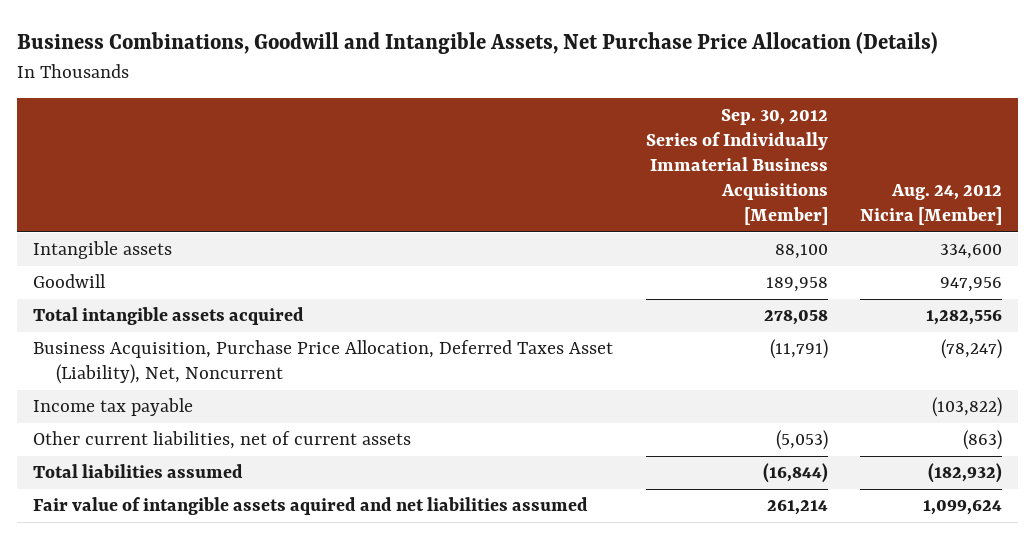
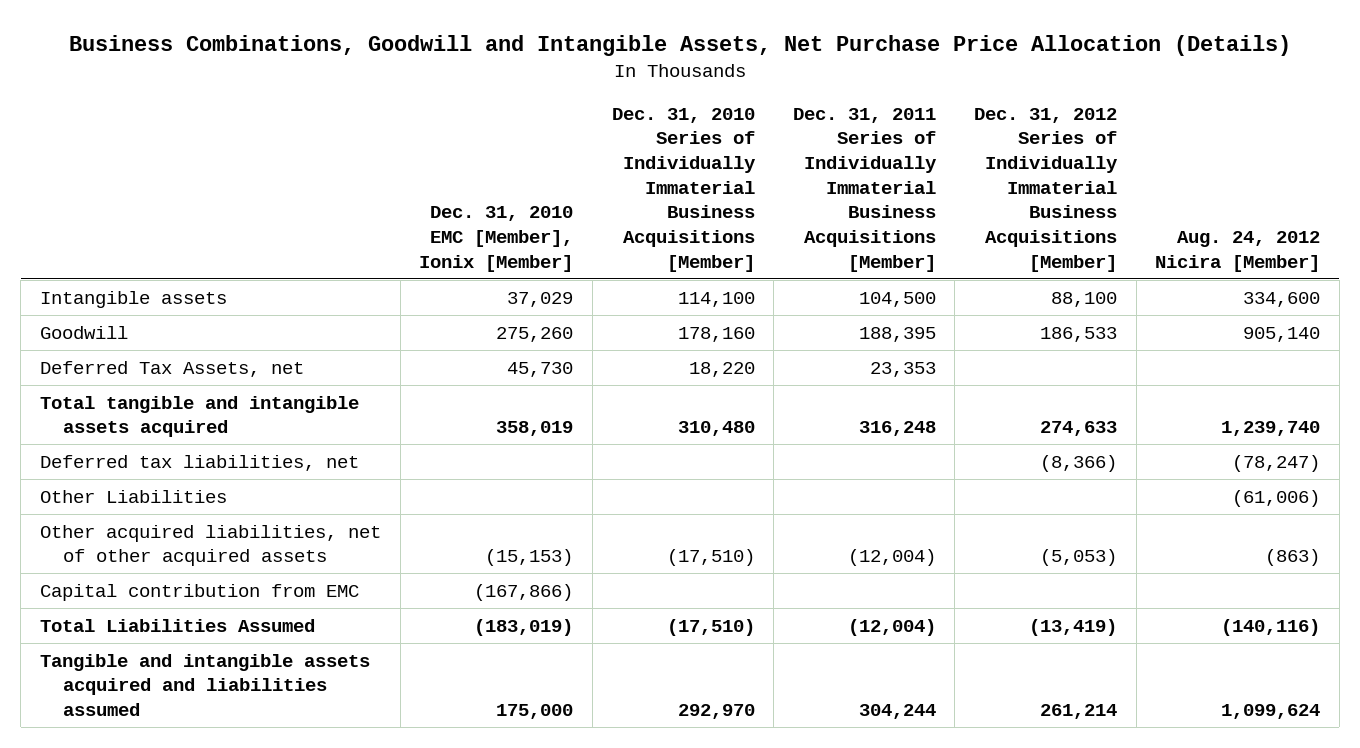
[645,108,828,226] Sep. 30, 2012 Series of Individually Immaterial Business Acquisitions [Member] -> none
none -> [419,206,574,272] Dec. 31, 2010 EMC [Member], Ionix [Member]
none -> [611,107,756,272] Dec. 31, 2010 Series of Individually Immaterial Business Acquisitions [Member]
none -> [792,107,937,272] Dec. 31, 2011 Series of Individually Immaterial Business Acquisitions [Member]
none -> [974,107,1119,272] Dec. 31, 2012 Series of Individually Immaterial Business Acquisitions [Member]
[33,398,194,417] Income tax payable -> none
[940,277,1003,293] 947,956 -> [1243,326,1321,342] 905,140
none -> [40,360,305,377] Deferred Tax Assets, net
[33,307,305,326] Total intangible assets acquired -> [40,395,360,438] Total tangible and intangible assets acquired
[926,310,1003,326] 1,282,556 -> [1221,421,1321,437] 1,239,740
[33,340,614,385] Business Acquisition, Purchase Price Allocation, Deferred Taxes Asset (Liability), Net, Noncurrent -> [40,454,360,471] Deferred tax liabilities, net
none -> [40,489,228,503] Other Liabilities
[33,431,412,450] Other current liabilities, net of current assets -> [40,524,382,567] Other acquired liabilities, net of other acquired assets
none -> [40,583,360,601] Capital contribution from EMC
[33,464,244,479] Total liabilities assumed -> [40,618,316,632] Total Liabilities Assumed
[928,463,1003,484] (182,932) -> [1221,618,1321,636] (140,116)
[33,497,589,516] Fair value of intangible assets aquired and net liabilities assumed -> [40,653,371,717] Tangible and intangible assets acquired and liabilities assumed

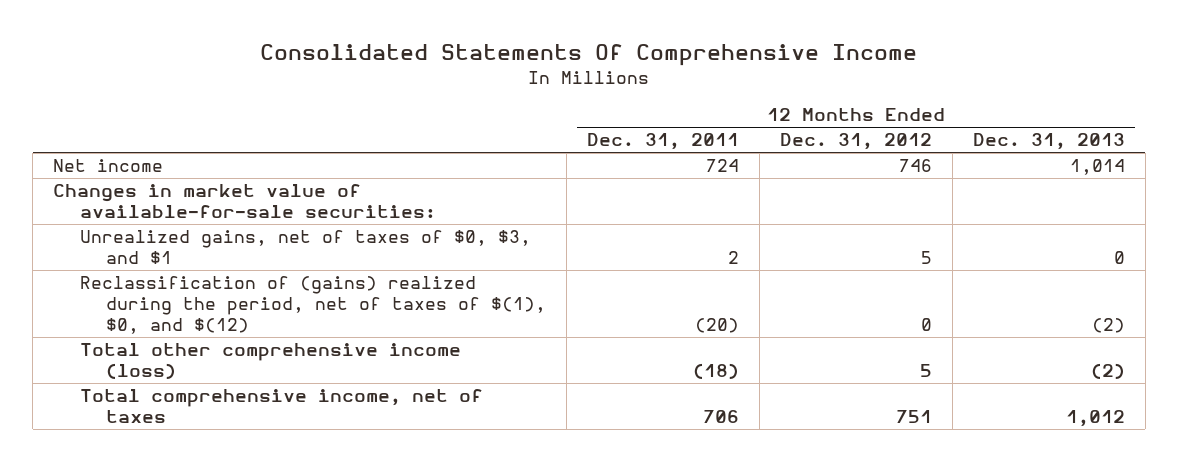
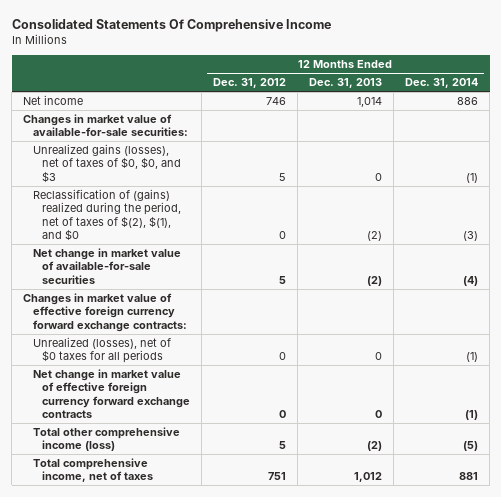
[586,133,739,151] Dec. 31, 2011 -> none
none -> [405,78,479,89] Dec. 31, 2014
[79,230,531,265] Unrealized gains, net of taxes of $0, $3, and $1 -> [32,144,181,183] Unrealized gains (losses), net of taxes of $0, $0, and $3
[79,276,546,335] Reclassification of (gains) realized during the period, net of taxes of $(1), $0, and $(12) -> [32,189,181,242] Reclassification of (gains) realized during the period, net of taxes of $(2), $(1), and $0
none -> [32,248,181,284] Net change in market value of available-for-sale securities
none -> [23,293,187,332] Changes in market value of effective foreign currency forward exchange contracts:
none -> [32,337,171,364] Unrealized (losses), net of $0 taxes for all periods
none -> [32,369,190,419] Net change in market value of effective foreign currency forward exchange contracts

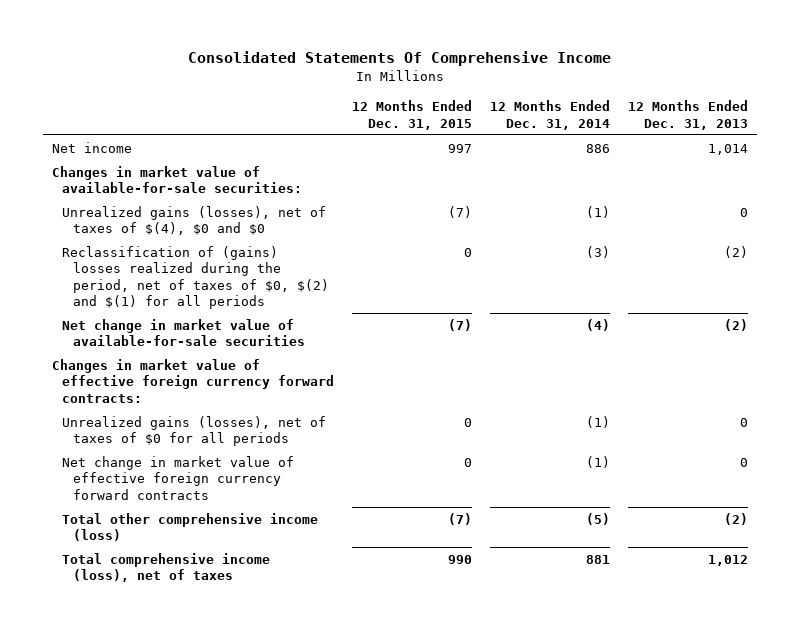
[212,78,286,89] Dec. 31, 2012 -> none
none -> [352,100,473,130] 12 Months Ended Dec. 31, 2015
[32,144,181,183] Unrealized gains (losses), net of taxes of $0, $0, and $3 -> [62,205,327,236] Unrealized gains (losses), net of taxes of $(4), $0 and $0
[32,189,181,242] Reclassification of (gains) realized during the period, net of taxes of $(2), $(1), and $0 -> [62,245,330,310] Reclassification of (gains) losses realized during the period, net of taxes of $0, $(2) and $(1) for all periods
[23,293,187,332] Changes in market value of effective foreign currency forward exchange contracts: -> [51,358,335,403] Changes in market value of effective foreign currency forward contracts:
[32,337,171,364] Unrealized (losses), net of $0 taxes for all periods -> [62,415,327,447] Unrealized gains (losses), net of taxes of $0 for all periods
[32,369,190,419] Net change in market value of effective foreign currency forward exchange contracts -> [62,455,295,500] Net change in market value of effective foreign currency forward contracts
[32,458,153,483] Total comprehensive income, net of taxes -> [62,552,271,583] Total comprehensive income (loss), net of taxes

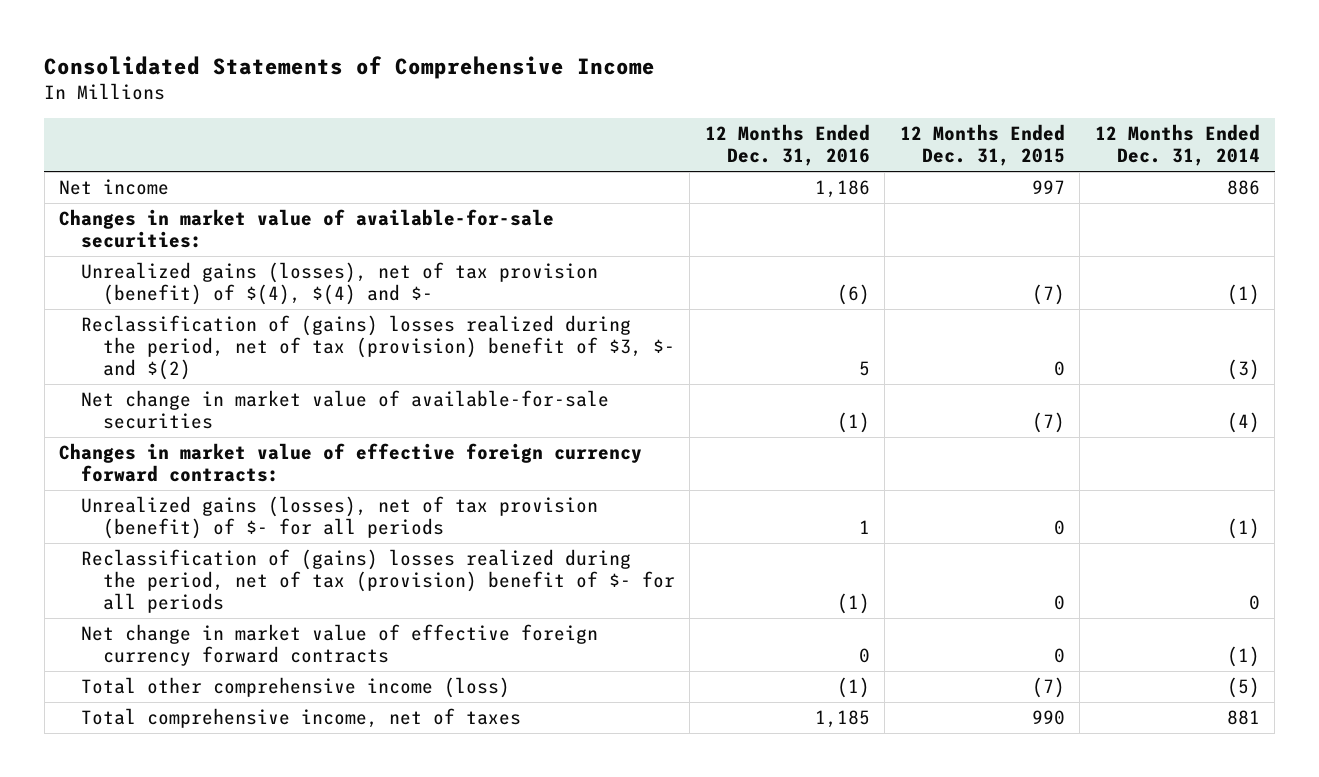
[188,51,612,67] Consolidated Statements Of Comprehensive Income -> [44,55,656,79] Consolidated Statements of Comprehensive Income
[628,100,749,130] 12 Months Ended Dec. 31, 2013 -> none
none -> [704,124,870,167] 12 Months Ended Dec. 31, 2016
[62,205,327,236] Unrealized gains (losses), net of taxes of $(4), $0 and $0 -> [80,261,598,306] Unrealized gains (losses), net of tax provision (benefit) of $(4), $(4) and $-
[62,245,330,310] Reclassification of (gains) losses realized during the period, net of taxes of $0, $(2) and $(1) for all periods -> [80,314,675,381] Reclassification of (gains) losses realized during the period, net of tax (provision) benefit of $3, $- and $(2)
[62,415,327,447] Unrealized gains (losses), net of taxes of $0 for all periods -> [80,495,598,540] Unrealized gains (losses), net of tax provision (benefit) of $- for all periods
none -> [80,548,675,614] Reclassification of (gains) losses realized during the period, net of tax (provision) benefit of $- for all periods
[62,552,271,583] Total comprehensive income (loss), net of taxes -> [80,707,521,728] Total comprehensive income, net of taxes

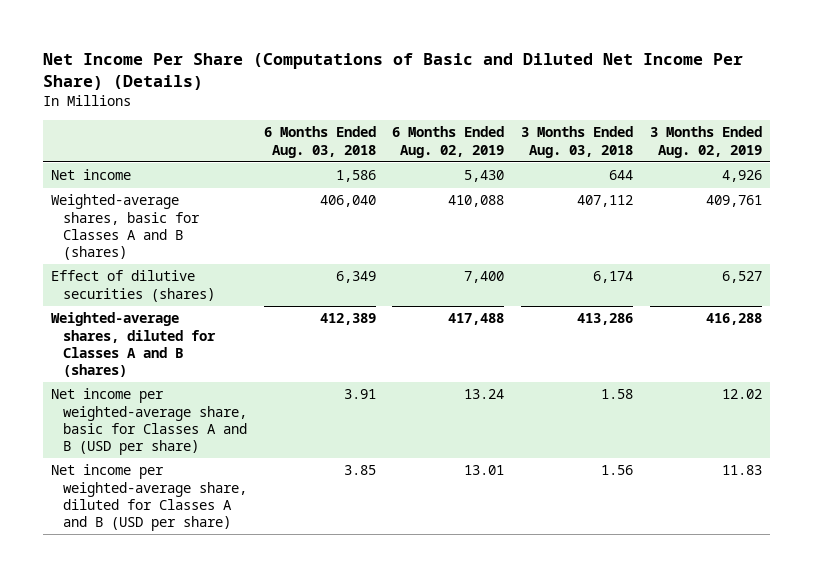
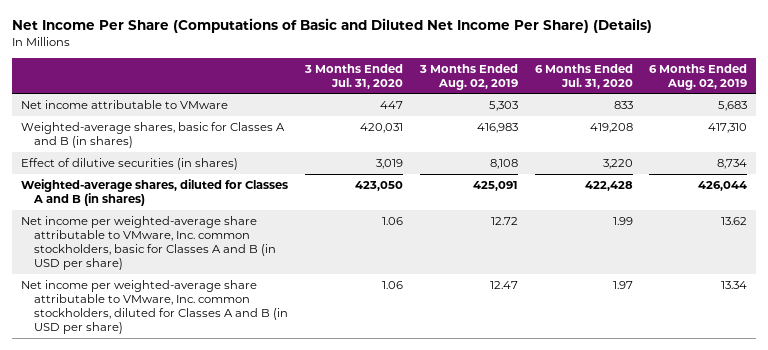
[263,126,376,158] 6 Months Ended Aug. 03, 2018 -> none
[521,126,634,158] 3 Months Ended Aug. 03, 2018 -> none
none -> [303,63,403,89] 3 Months Ended Jul. 31, 2020
none -> [534,63,633,89] 6 Months Ended Jul. 31, 2020
[51,169,132,181] Net income -> [20,99,228,109] Net income attributable to VMware
[464,170,505,183] 5,430 -> [718,100,748,111] 5,683
[721,170,762,183] 4,926 -> [488,100,518,111] 5,303
[51,194,201,260] Weighted-average shares, basic for Classes A and B (shares) -> [20,121,285,148] Weighted-average shares, basic for Classes A and B (in shares)
[448,195,505,208] 410,088 -> [708,122,748,133] 417,310
[705,195,762,208] 409,761 -> [476,122,518,133] 416,983
[51,270,216,302] Effect of dilutive securities (shares) -> [20,157,238,170] Effect of dilutive securities (in shares)
[464,271,505,284] 7,400 -> [717,158,748,169] 8,734
[721,271,762,284] 6,527 -> [489,158,518,169] 8,108
[51,312,217,377] Weighted-average shares, diluted for Classes A and B (shares) -> [20,178,288,206] Weighted-average shares, diluted for Classes A and B (in shares)
[448,313,505,326] 417,488 -> [698,180,748,191] 426,044
[705,313,762,326] 416,288 -> [472,180,518,191] 425,091
[51,388,248,455] Net income per weighted-average share, basic for Classes A and B (USD per share) -> [20,215,277,271] Net income per weighted-average share attributable to VMware, Inc. common stockholders, basic for Classes A and B (in USD per share)
[464,389,505,400] 13.24 -> [721,216,748,225] 13.62
[721,389,762,400] 12.02 -> [490,216,518,225] 12.72
[51,464,248,531] Net income per weighted-average share, diluted for Classes A and B (USD per share) -> [20,279,289,335] Net income per weighted-average share attributable to VMware, Inc. common stockholders, diluted for Classes A and B (in USD per share)
[464,465,505,476] 13.01 -> [721,280,748,289] 13.34
[721,465,762,476] 11.83 -> [489,280,518,289] 12.47

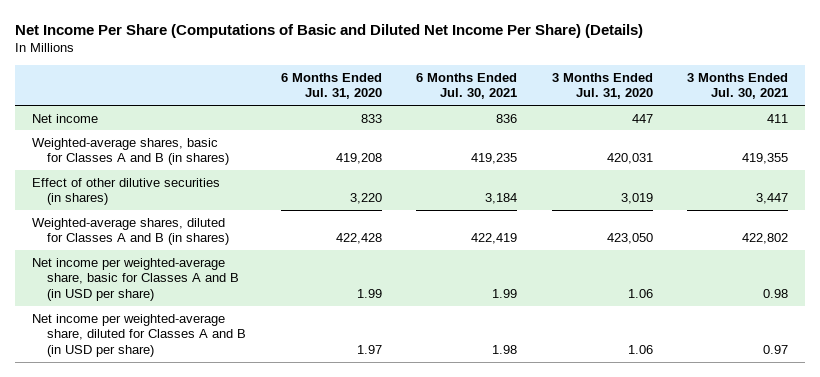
[418,63,518,90] 3 Months Ended Aug. 02, 2019 -> none
[649,63,748,90] 6 Months Ended Aug. 02, 2019 -> none
none -> [416,72,518,100] 6 Months Ended Jul. 30, 2021
none -> [686,72,788,100] 3 Months Ended Jul. 30, 2021
[20,99,228,109] Net income attributable to VMware -> [31,113,98,123] Net income
[20,157,238,170] Effect of dilutive securities (in shares) -> [31,177,220,206] Effect of other dilutive securities (in shares)
[20,215,277,271] Net income per weighted-average share attributable to VMware, Inc. common stockholders, basic for Classes A and B (in USD per share) -> [31,257,240,302] Net income per weighted-average share, basic for Classes A and B (in USD per share)
[20,279,289,335] Net income per weighted-average share attributable to VMware, Inc. common stockholders, diluted for Classes A and B (in USD per share) -> [31,313,247,358] Net income per weighted-average share, diluted for Classes A and B (in USD per share)

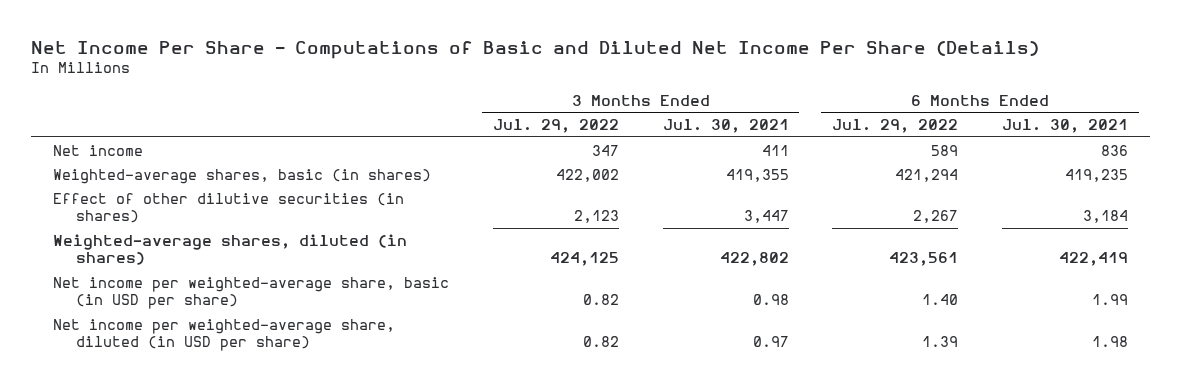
[14,23,643,38] Net Income Per Share (Computations of Basic and Diluted Net Income Per Share) (Details) -> [30,40,1039,59] Net Income Per Share - Computations of Basic and Diluted Net Income Per Share (Details)
[280,72,382,100] 6 Months Ended Jul. 31, 2020 -> none
[551,72,653,100] 3 Months Ended Jul. 31, 2020 -> none
none -> [492,119,619,134] Jul. 29, 2022
none -> [832,119,959,134] Jul. 29, 2022
[31,137,230,166] Weighted-average shares, basic for Classes A and B (in shares) -> [52,168,431,184] Weighted-average shares, basic (in shares)
[31,217,230,246] Weighted-average shares, diluted for Classes A and B (in shares) -> [52,233,407,266] Weighted-average shares, diluted (in shares)
[31,257,240,302] Net income per weighted-average share, basic for Classes A and B (in USD per share) -> [52,276,449,310] Net income per weighted-average share, basic (in USD per share)
[31,313,247,358] Net income per weighted-average share, diluted for Classes A and B (in USD per share) -> [52,318,395,352] Net income per weighted-average share, diluted (in USD per share)

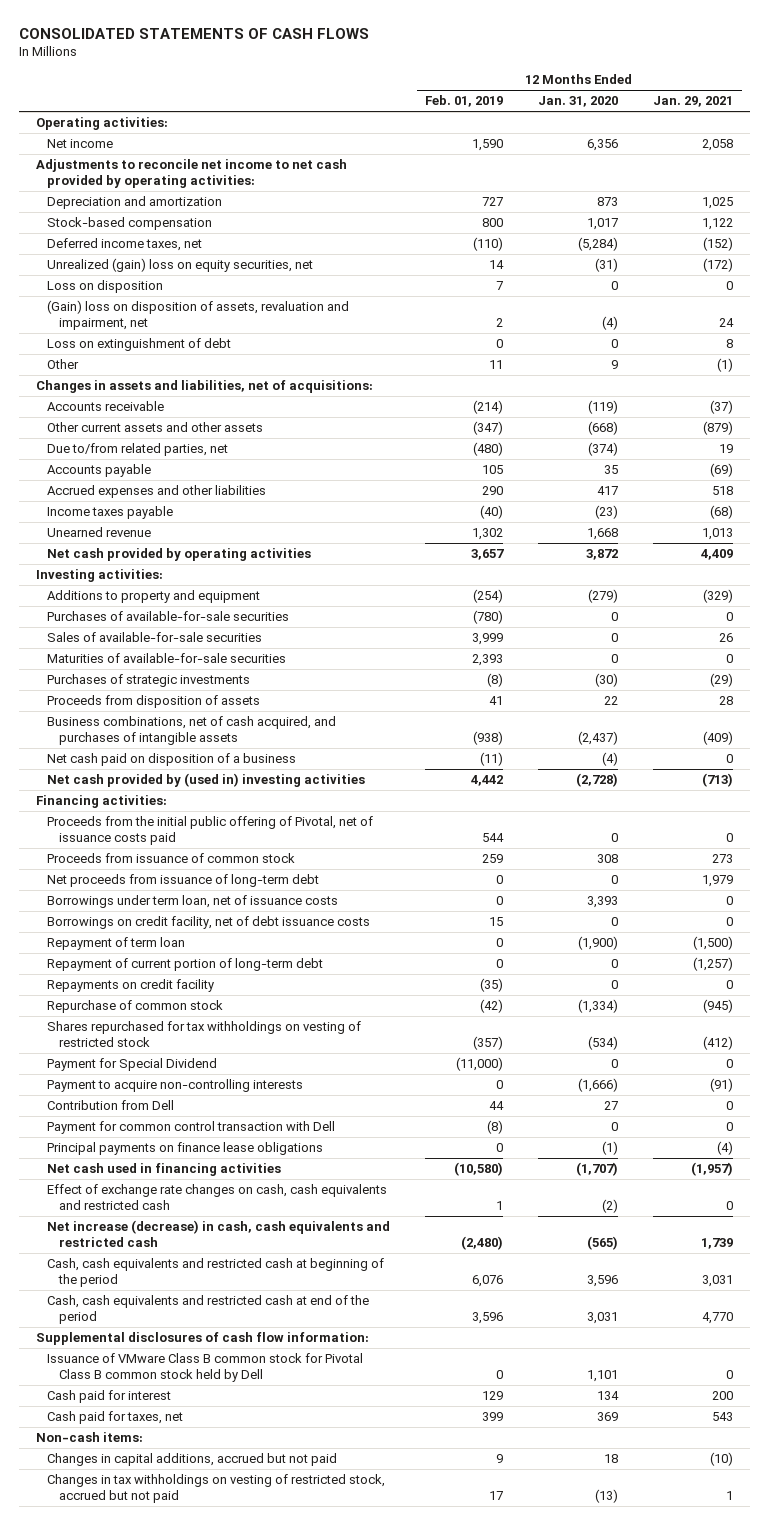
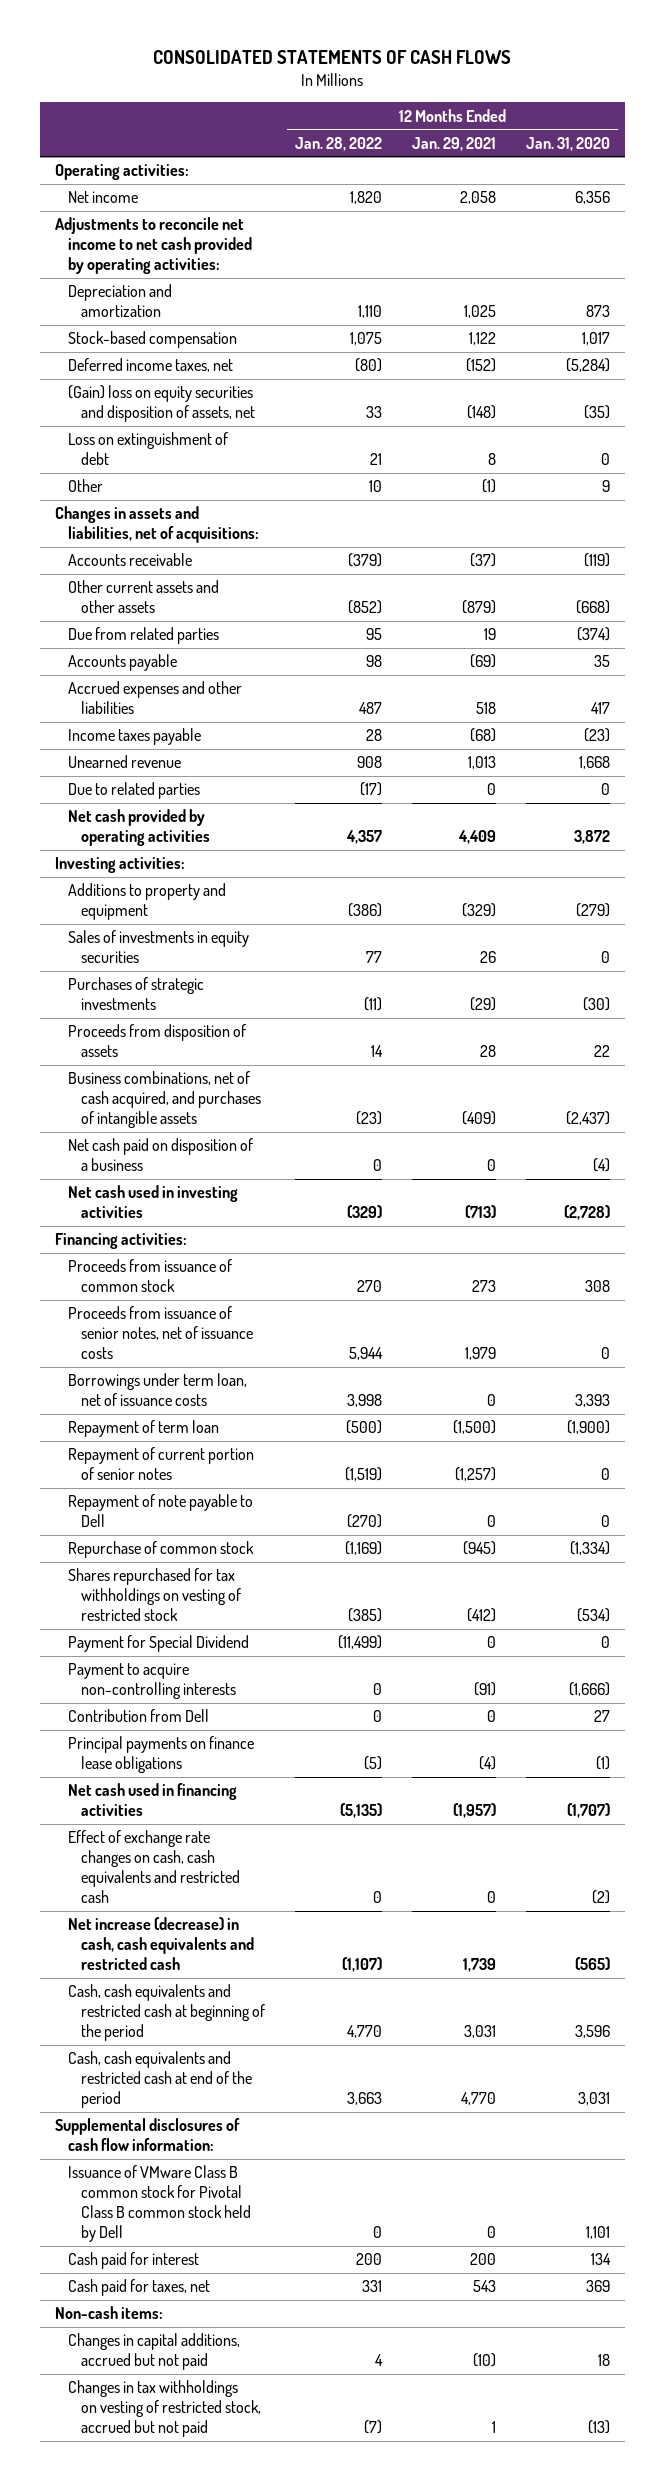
[425,95,504,108] Feb. 01, 2019 -> none
none -> [295,136,383,151] Jan. 28, 2022
[47,280,164,294] Loss on disposition -> none
[47,300,350,330] (Gain) loss on disposition of assets, revaluation and impairment, net -> none
[47,258,314,273] Unrealized (gain) loss on equity securities, net -> [67,385,255,423] (Gain) loss on equity securities and disposition of assets, net
[595,258,619,273] (31) -> [584,405,611,420] (35)
[703,258,734,273] (172) -> [467,405,497,420] (148)
[47,443,229,457] Due to/from related parties, net -> [67,627,219,645] Due from related parties
none -> [67,782,200,800] Due to related parties
[47,611,290,622] Purchases of available-for-sale securities -> none
[47,632,263,643] Sales of available-for-sale securities -> none
[47,653,287,664] Maturities of available-for-sale securities -> none
none -> [67,930,249,964] Sales of investments in equity securities
[47,773,366,788] Net cash provided by (used in) investing activities -> [67,1185,238,1219] Net cash used in investing activities
[47,816,374,845] Proceeds from the initial public offering of Pivotal, net of issuance costs paid -> none
[47,874,320,888] Net proceeds from issuance of long-term debt -> [67,1306,253,1360] Proceeds from issuance of senior notes, net of issuance costs
[47,916,371,930] Borrowings on credit facility, net of debt issuance costs -> none
[47,979,215,993] Repayments on credit facility -> none
[47,958,324,972] Repayment of current portion of long-term debt -> [67,1447,254,1481] Repayment of current portion of senior notes
none -> [67,1494,253,1528] Repayment of note payable to Dell
[47,1121,336,1135] Payment for common control transaction with Dell -> none

